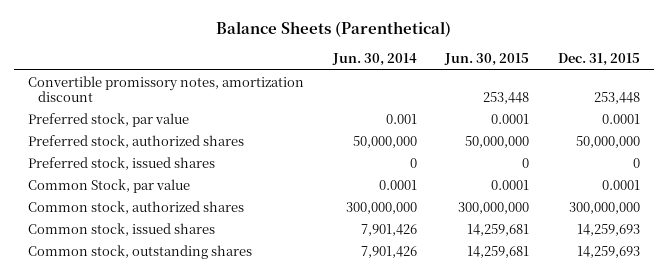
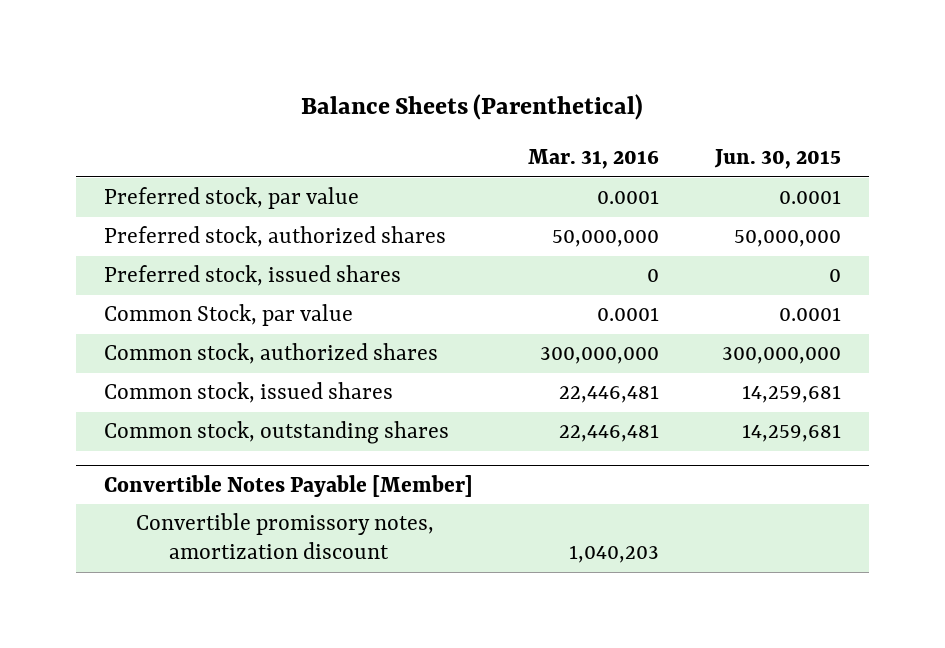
[331,53,417,67] Jun. 30, 2014 -> none
[557,53,640,67] Dec. 31, 2015 -> none
none -> [528,149,660,170] Mar. 31, 2016
[28,75,305,103] Convertible promissory notes, amortization discount -> none
none -> [103,474,473,497] Convertible Notes Payable [Member]
none -> [136,513,435,560] Convertible promissory notes, amortization discount

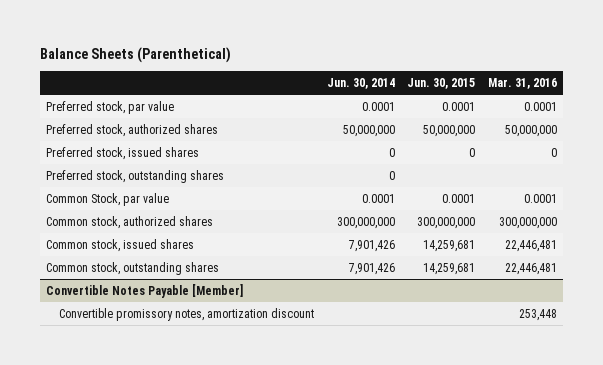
none -> [326,77,395,89] Jun. 30, 2014
none -> [46,169,225,183] Preferred stock, outstanding shares
[569,545,660,564] 1,040,203 -> [518,308,557,321] 253,448

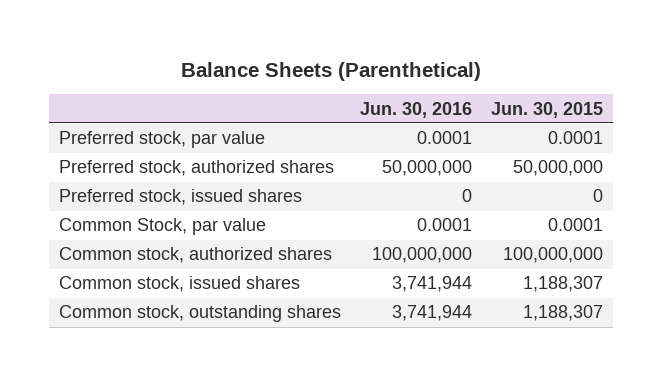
[326,77,395,89] Jun. 30, 2014 -> none
[487,77,557,89] Mar. 31, 2016 -> none
none -> [359,101,472,118] Jun. 30, 2016
[46,169,225,183] Preferred stock, outstanding shares -> none
[46,283,244,298] Convertible Notes Payable [Member] -> none
[59,307,315,321] Convertible promissory notes, amortization discount -> none
[417,216,476,229] 300,000,000 -> [503,247,604,264] 100,000,000
[423,239,476,252] 14,259,681 -> [523,276,604,293] 1,188,307
[423,262,476,275] 14,259,681 -> [523,305,604,322] 1,188,307

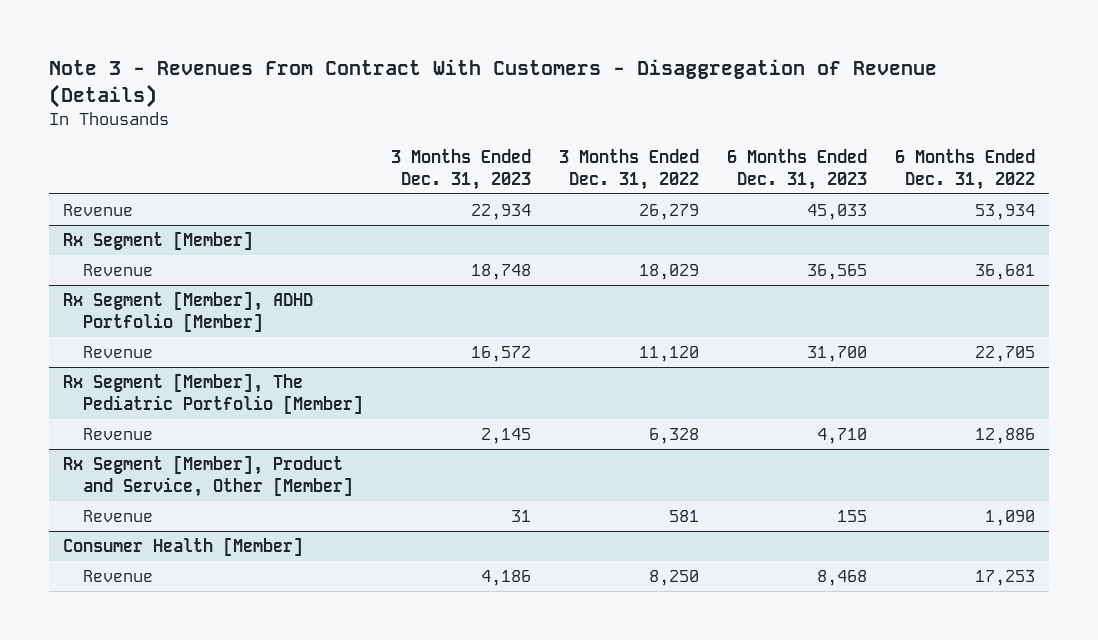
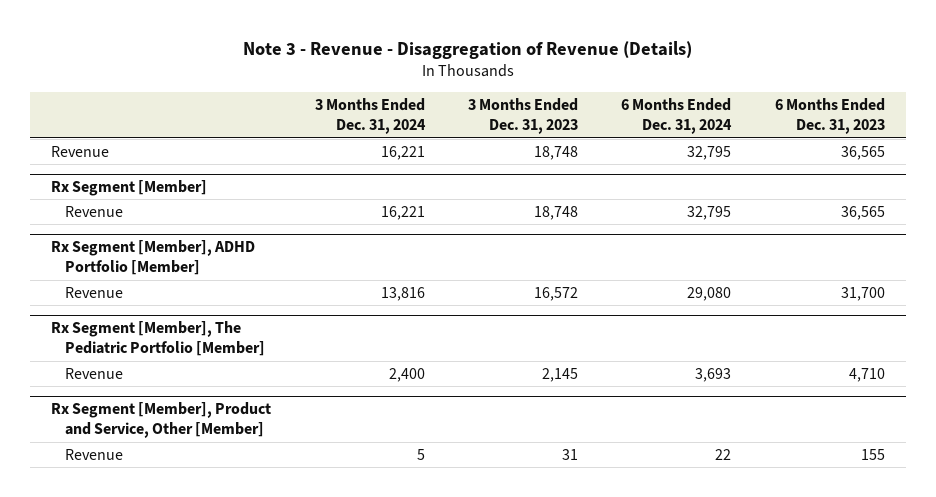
[48,59,937,108] Note 3 - Revenues From Contract With Customers - Disaggregation of Revenue (Details) -> [243,40,693,59] Note 3 - Revenue - Disaggregation of Revenue (Details)
[559,148,700,190] 3 Months Ended Dec. 31, 2022 -> none
[895,148,1036,190] 6 Months Ended Dec. 31, 2022 -> none
none -> [314,98,426,135] 3 Months Ended Dec. 31, 2024
none -> [621,98,733,135] 6 Months Ended Dec. 31, 2024
[470,203,531,220] 22,934 -> [534,145,579,160] 18,748
[807,203,868,220] 45,033 -> [840,145,885,160] 36,565
[62,536,303,556] Consumer Health [Member] -> none
[82,569,153,582] Revenue -> none

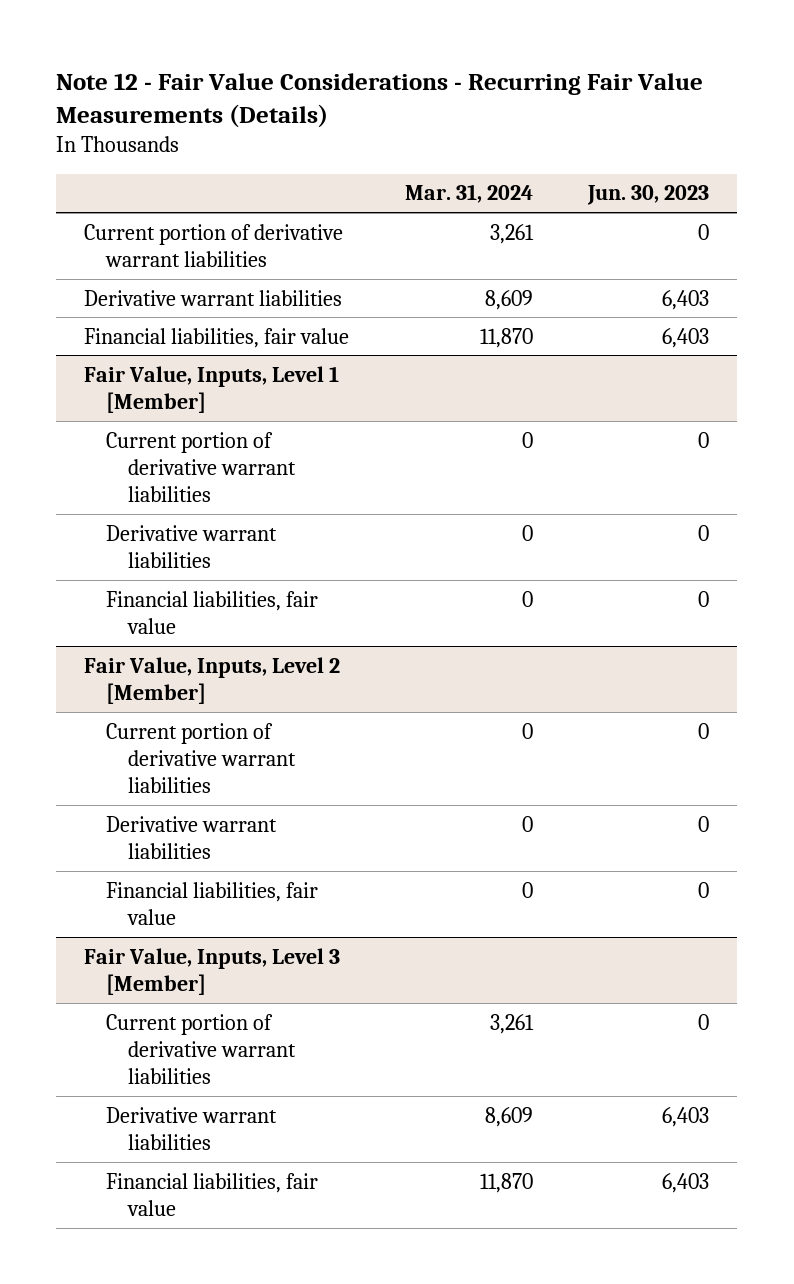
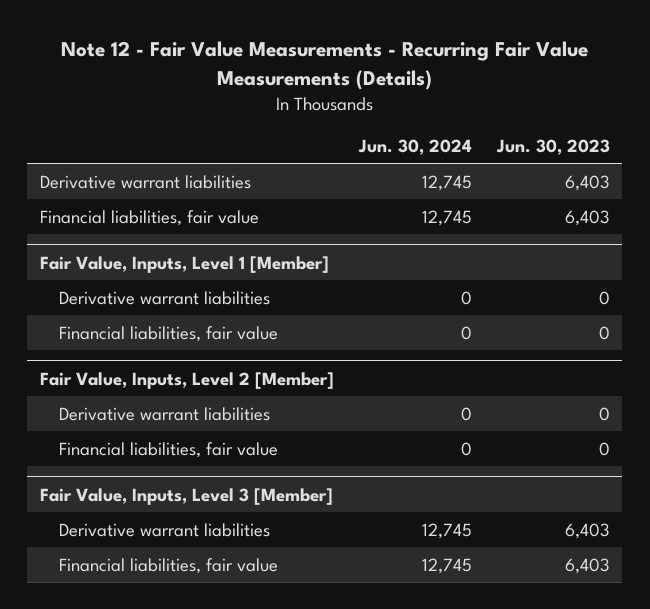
[56,72,704,129] Note 12 - Fair Value Considerations - Recurring Fair Value Measurements (Details) -> [60,41,588,90] Note 12 - Fair Value Measurements - Recurring Fair Value Measurements (Details)
[404,184,533,204] Mar. 31, 2024 -> none
none -> [357,138,472,155] Jun. 30, 2024
[84,223,344,267] Current portion of derivative warrant liabilities -> none
[106,431,297,503] Current portion of derivative warrant liabilities -> none
[106,722,297,794] Current portion of derivative warrant liabilities -> none
[106,1013,297,1085] Current portion of derivative warrant liabilities -> none

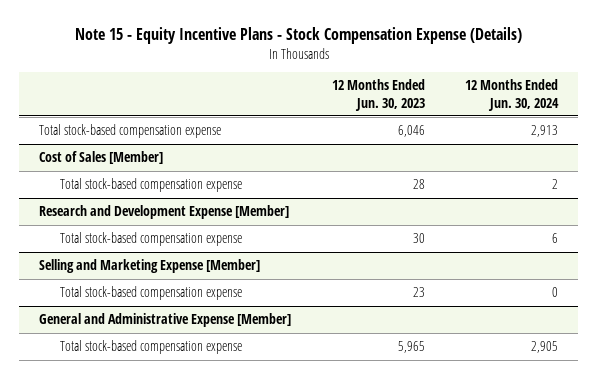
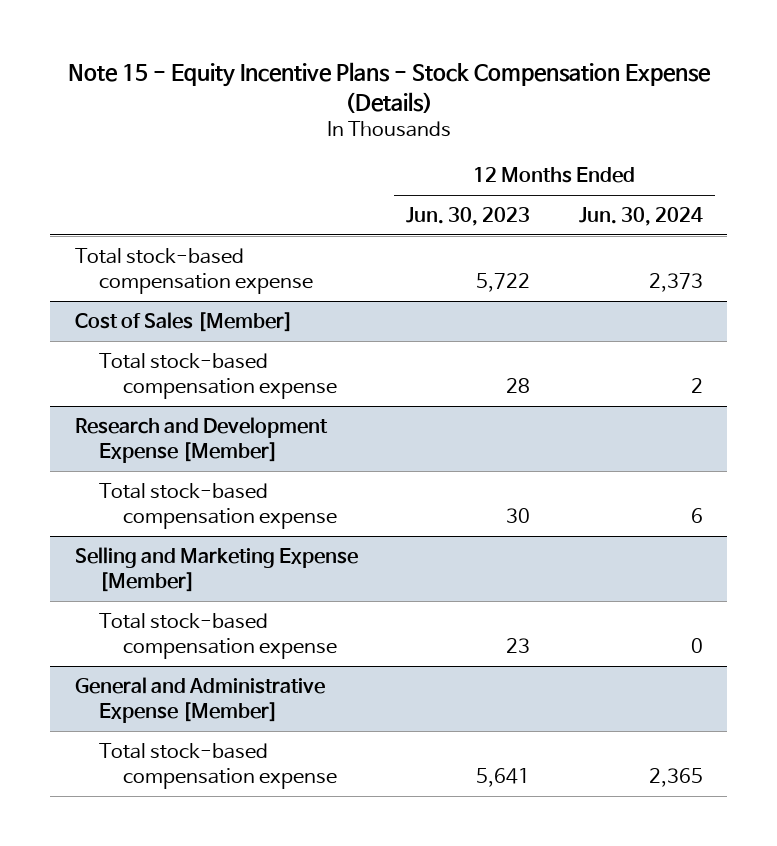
[397,125,425,138] 6,046 -> [476,272,531,292] 5,722
[531,125,559,138] 2,913 -> [648,272,703,292] 2,373
[397,341,425,354] 5,965 -> [476,767,531,787] 5,641
[531,341,559,354] 2,905 -> [648,767,703,787] 2,365

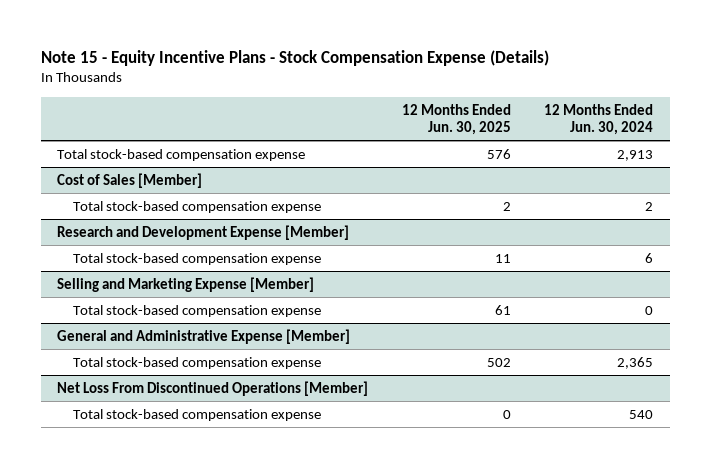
[406,206,531,226] Jun. 30, 2023 -> none
none -> [401,103,511,135] 12 Months Ended Jun. 30, 2025
[648,272,703,292] 2,373 -> [617,149,654,161] 2,913
none -> [57,380,369,396] Net Loss From Discontinued Operations [Member]
none -> [72,408,321,421] Total stock-based compensation expense

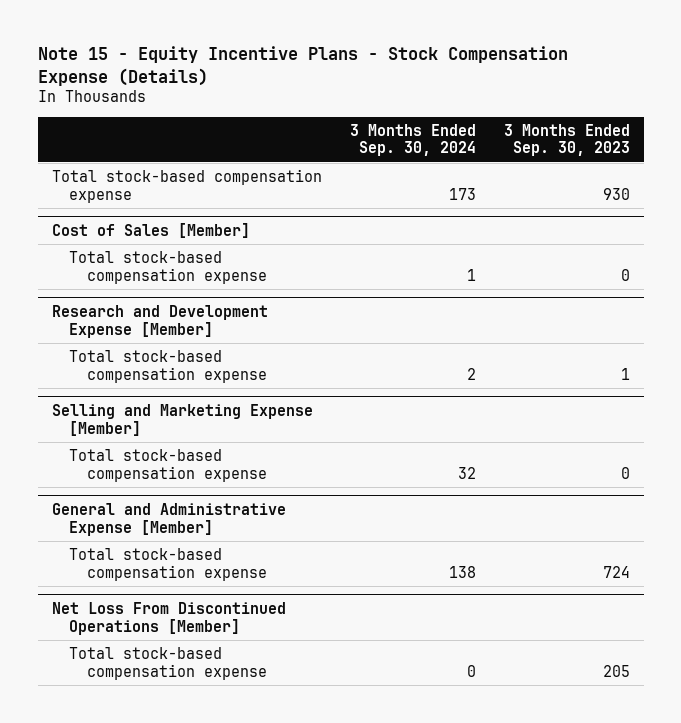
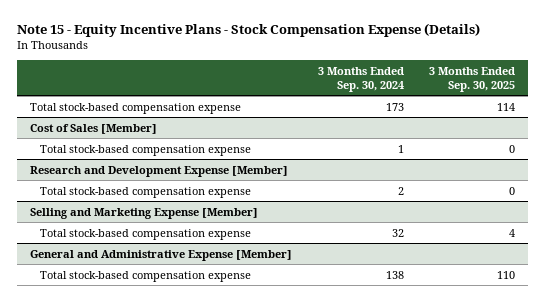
[503,123,630,157] 3 Months Ended Sep. 30, 2023 -> none
none -> [429,66,516,92] 3 Months Ended Sep. 30, 2025
[51,601,286,635] Net Loss From Discontinued Operations [Member] -> none
[69,646,268,680] Total stock-based compensation expense -> none

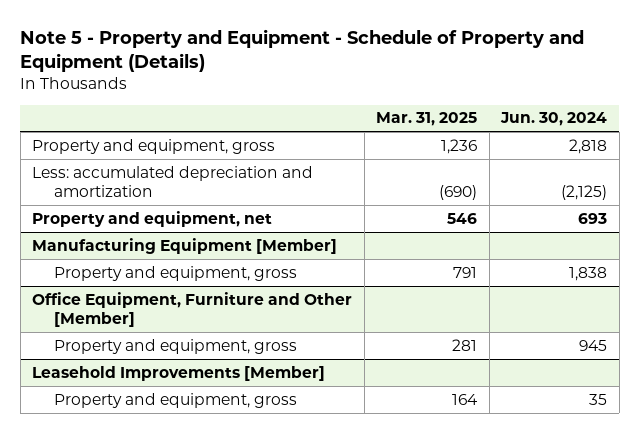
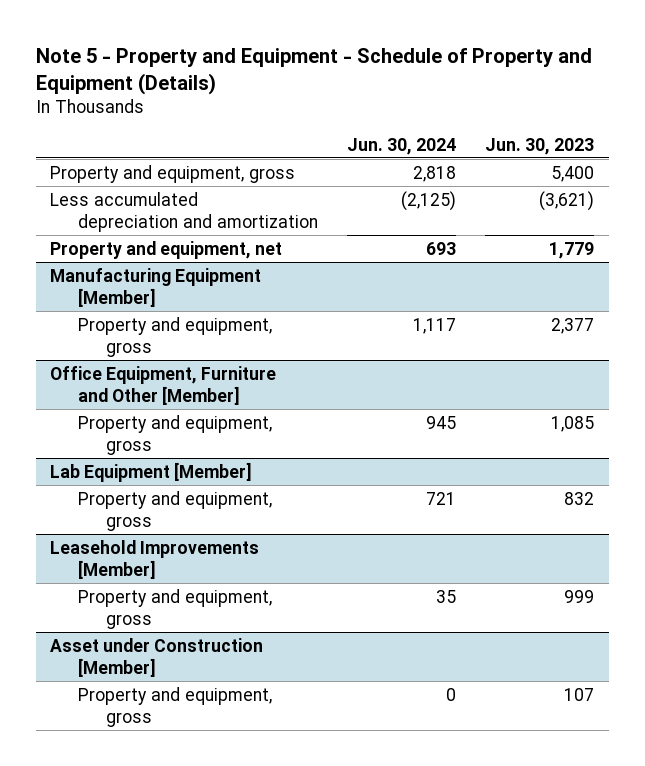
[376,112,478,127] Mar. 31, 2025 -> none
none -> [485,137,595,155] Jun. 30, 2023
[32,165,314,197] Less: accumulated depreciation and amortization -> [50,191,319,232] Less accumulated depreciation and amortization
[569,266,608,281] 1,838 -> [413,317,457,334] 1,117
none -> [50,461,253,482] Lab Equipment [Member]
none -> [78,490,273,531] Property and equipment, gross
none -> [50,637,264,677] Asset under Construction [Member]
none -> [78,686,273,727] Property and equipment, gross

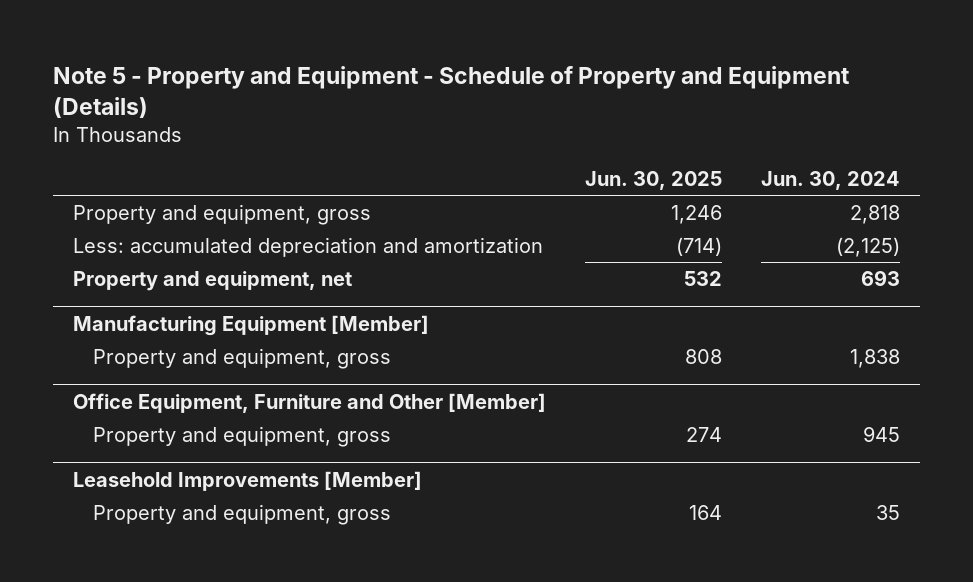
[485,137,595,155] Jun. 30, 2023 -> none
none -> [585,170,723,190] Jun. 30, 2025
[50,191,319,232] Less accumulated depreciation and amortization -> [73,236,544,257] Less: accumulated depreciation and amortization
[413,317,457,334] 1,117 -> [850,348,901,368] 1,838
[50,461,253,482] Lab Equipment [Member] -> none
[78,490,273,531] Property and equipment, gross -> none
[50,637,264,677] Asset under Construction [Member] -> none
[78,686,273,727] Property and equipment, gross -> none

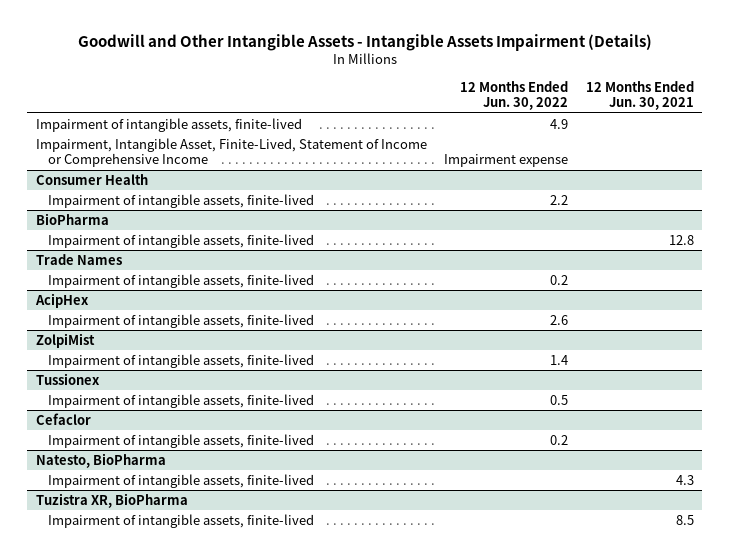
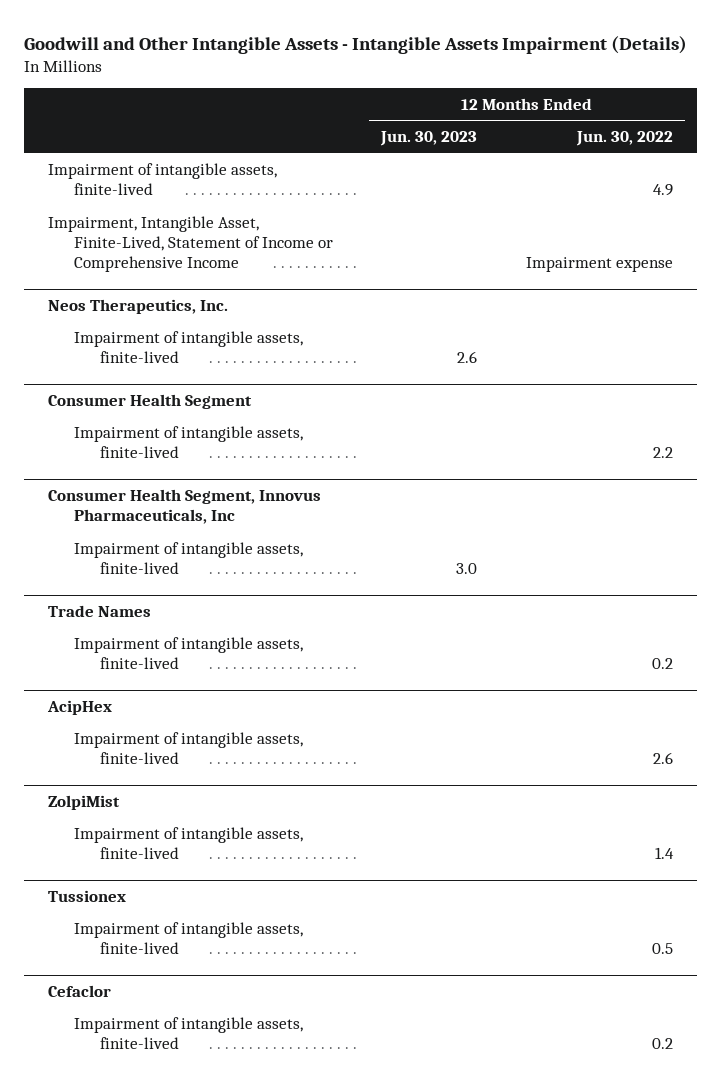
[585,81,694,111] 12 Months Ended Jun. 30, 2021 -> none
none -> [380,130,478,146] Jun. 30, 2023
none -> [48,298,229,314] Neos Therapeutics, Inc.
none -> [74,330,304,364] Impairment of intangible assets, finite-lived
[35,173,148,185] Consumer Health -> [48,393,253,409] Consumer Health Segment
[35,212,109,225] BioPharma -> none
none -> [48,488,322,525] Consumer Health Segment, Innovus Pharmaceuticals, Inc
[35,452,166,468] Natesto, BioPharma -> none
[47,473,314,488] Impairment of intangible assets, finite-lived -> none
[35,492,188,508] Tuzistra XR, BioPharma -> none
[47,513,314,528] Impairment of intangible assets, finite-lived -> none

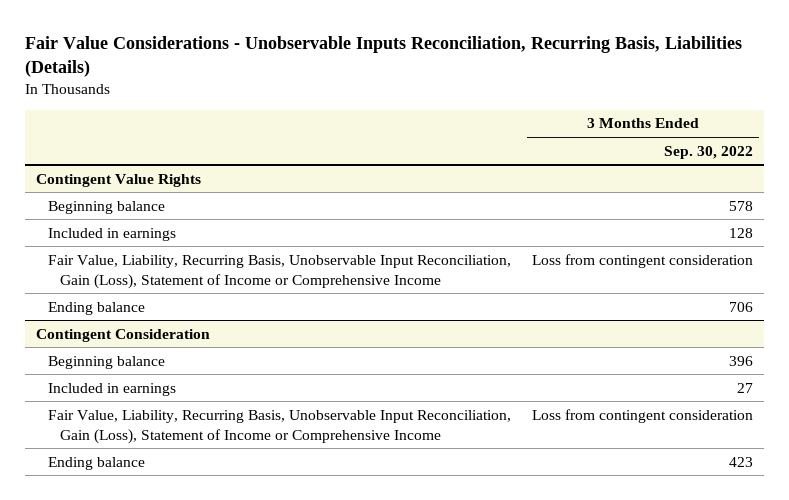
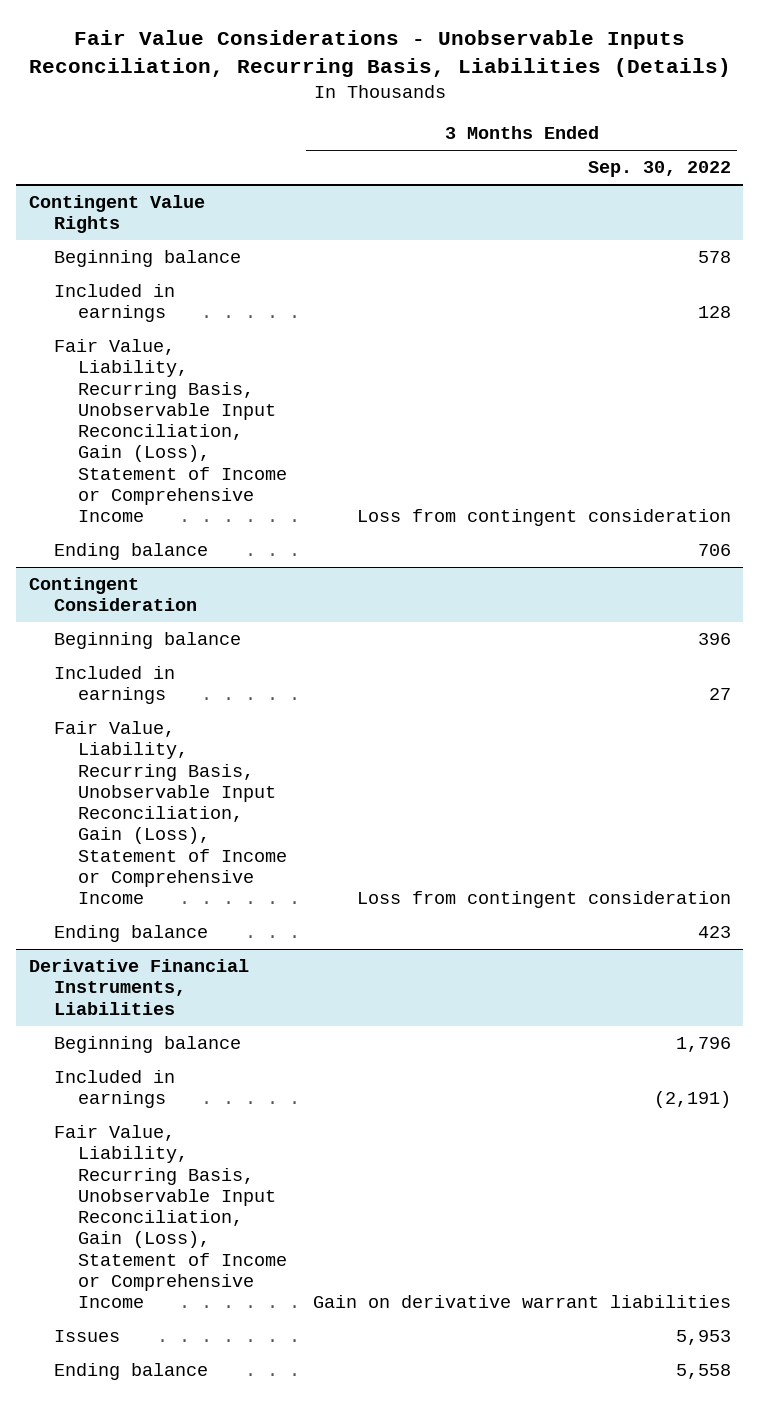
none -> [28,959,249,1015] Derivative Financial Instruments, Liabilities
none -> [53,1036,241,1054] Beginning balance
none -> [53,1070,175,1109] Included in earnings
none -> [53,1125,288,1308] Fair Value, Liability, Recurring Basis, Unobservable Input Reconciliation, Gain (Loss), Statement of Income or Comprehensive Income
none -> [53,1330,120,1343] Issues
none -> [53,1363,208,1381] Ending balance

